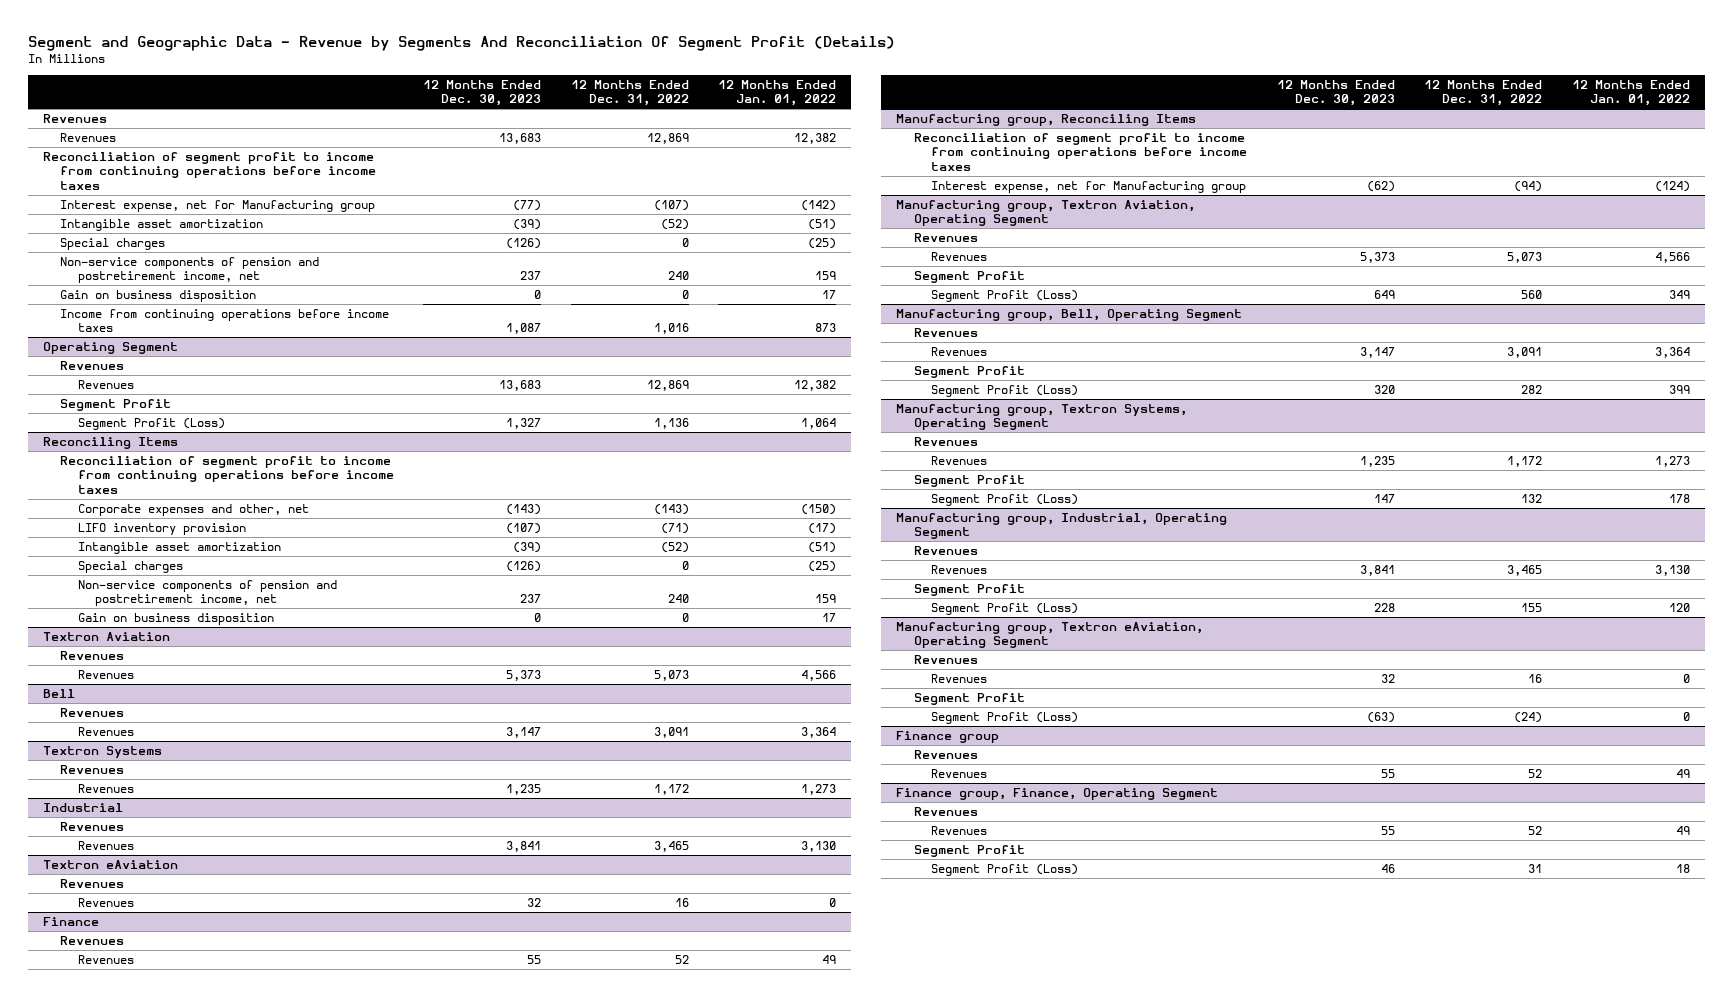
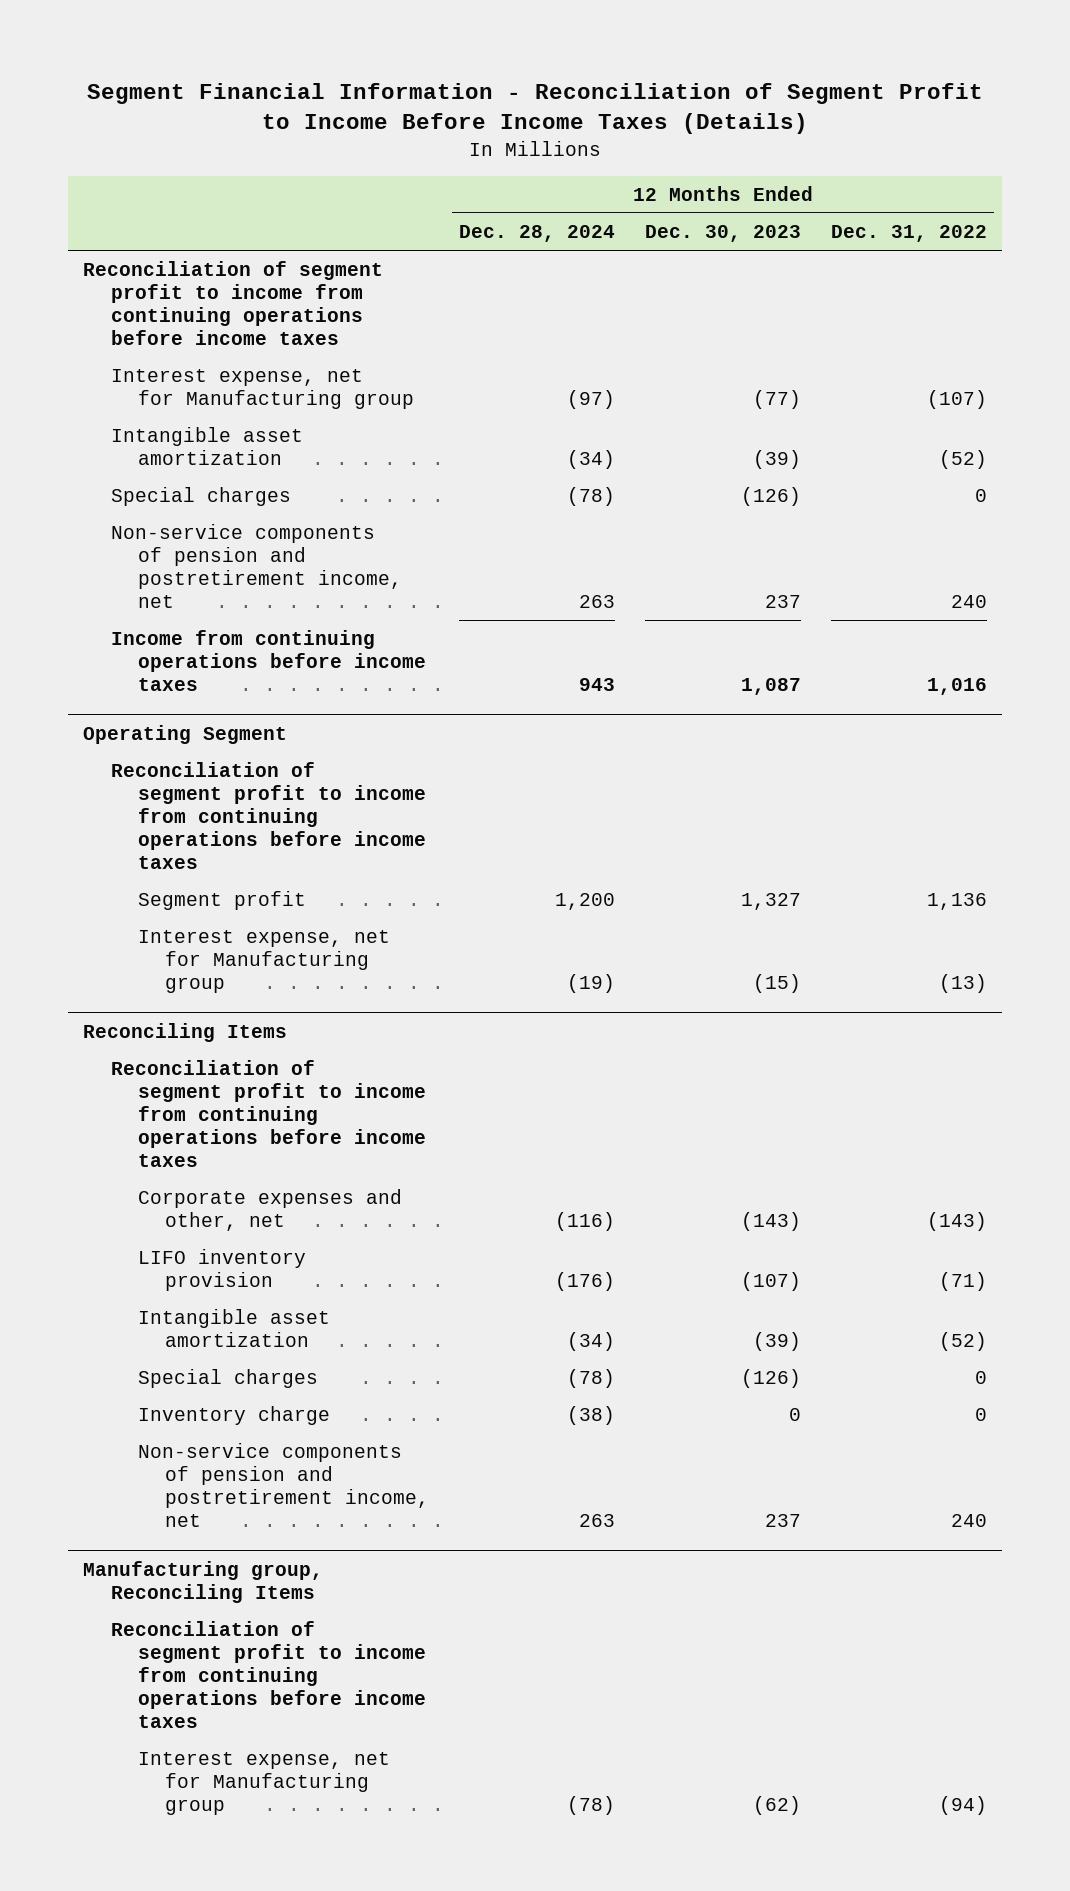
[27,35,895,51] Segment and Geographic Data - Revenue by Segments And Reconciliation Of Segment Profit (Details) -> [87,82,984,135] Segment Financial Information - Reconciliation of Segment Profit to Income Before Income Taxes (Details)
[718,79,837,107] 12 Months Ended Jan. 01, 2022 -> none
none -> [459,224,616,242] Dec. 28, 2024
[42,114,107,124] Revenues -> none
[60,133,117,143] Revenues -> none
[60,290,257,303] Gain on business disposition -> none
[60,361,125,371] Revenues -> none
[77,380,134,390] Revenues -> none
[60,399,172,412] Segment Profit -> none
none -> [110,762,426,869] Reconciliation of segment profit to income from continuing operations before income taxes
[77,418,225,431] Segment Profit (Loss) -> [137,891,306,911] Segment profit
none -> [137,930,390,993] Interest expense, net for Manufacturing group
none -> [137,1406,330,1426] Inventory charge
[77,613,274,626] Gain on business disposition -> none
[42,632,170,642] Textron Aviation -> none
[60,651,125,661] Revenues -> none
[77,670,134,680] Revenues -> none
[42,689,75,699] Bell -> none
[60,708,125,718] Revenues -> none
[77,727,134,737] Revenues -> none
[42,746,162,759] Textron Systems -> none
[60,765,125,775] Revenues -> none
[77,784,134,794] Revenues -> none
[42,803,123,813] Industrial -> none
[60,822,125,832] Revenues -> none
[77,841,134,851] Revenues -> none
[42,860,178,870] Textron eAviation -> none
[60,879,125,889] Revenues -> none
[77,898,134,908] Revenues -> none
[42,917,99,927] Finance -> none
[60,936,125,946] Revenues -> none
[77,955,134,965] Revenues -> none
[896,200,1196,227] Manufacturing group, Textron Aviation, Operating Segment -> none
[913,233,978,243] Revenues -> none
[931,252,988,262] Revenues -> none
[913,271,1025,284] Segment Profit -> none
[931,290,1079,303] Segment Profit (Loss) -> none
[896,309,1243,322] Manufacturing group, Bell, Operating Segment -> none
[913,328,978,338] Revenues -> none
[931,347,988,357] Revenues -> none
[913,366,1025,379] Segment Profit -> none
[931,385,1079,398] Segment Profit (Loss) -> none
[896,404,1188,431] Manufacturing group, Textron Systems, Operating Segment -> none
[913,437,978,447] Revenues -> none
[931,456,988,466] Revenues -> none
[913,475,1025,488] Segment Profit -> none
[931,494,1079,507] Segment Profit (Loss) -> none
[896,513,1228,540] Manufacturing group, Industrial, Operating Segment -> none
[913,546,978,556] Revenues -> none
[931,565,988,575] Revenues -> none
[913,584,1025,597] Segment Profit -> none
[931,603,1079,616] Segment Profit (Loss) -> none
[896,622,1204,649] Manufacturing group, Textron eAviation, Operating Segment -> none
[913,655,978,665] Revenues -> none
[931,674,988,684] Revenues -> none
[913,693,1025,706] Segment Profit -> none
[931,712,1079,725] Segment Profit (Loss) -> none
[896,731,1000,744] Finance group -> none
[913,750,978,760] Revenues -> none
[931,769,988,779] Revenues -> none
[896,788,1219,801] Finance group, Finance, Operating Segment -> none
[913,807,978,817] Revenues -> none
[931,826,988,836] Revenues -> none
[913,845,1025,858] Segment Profit -> none
[931,864,1079,877] Segment Profit (Loss) -> none

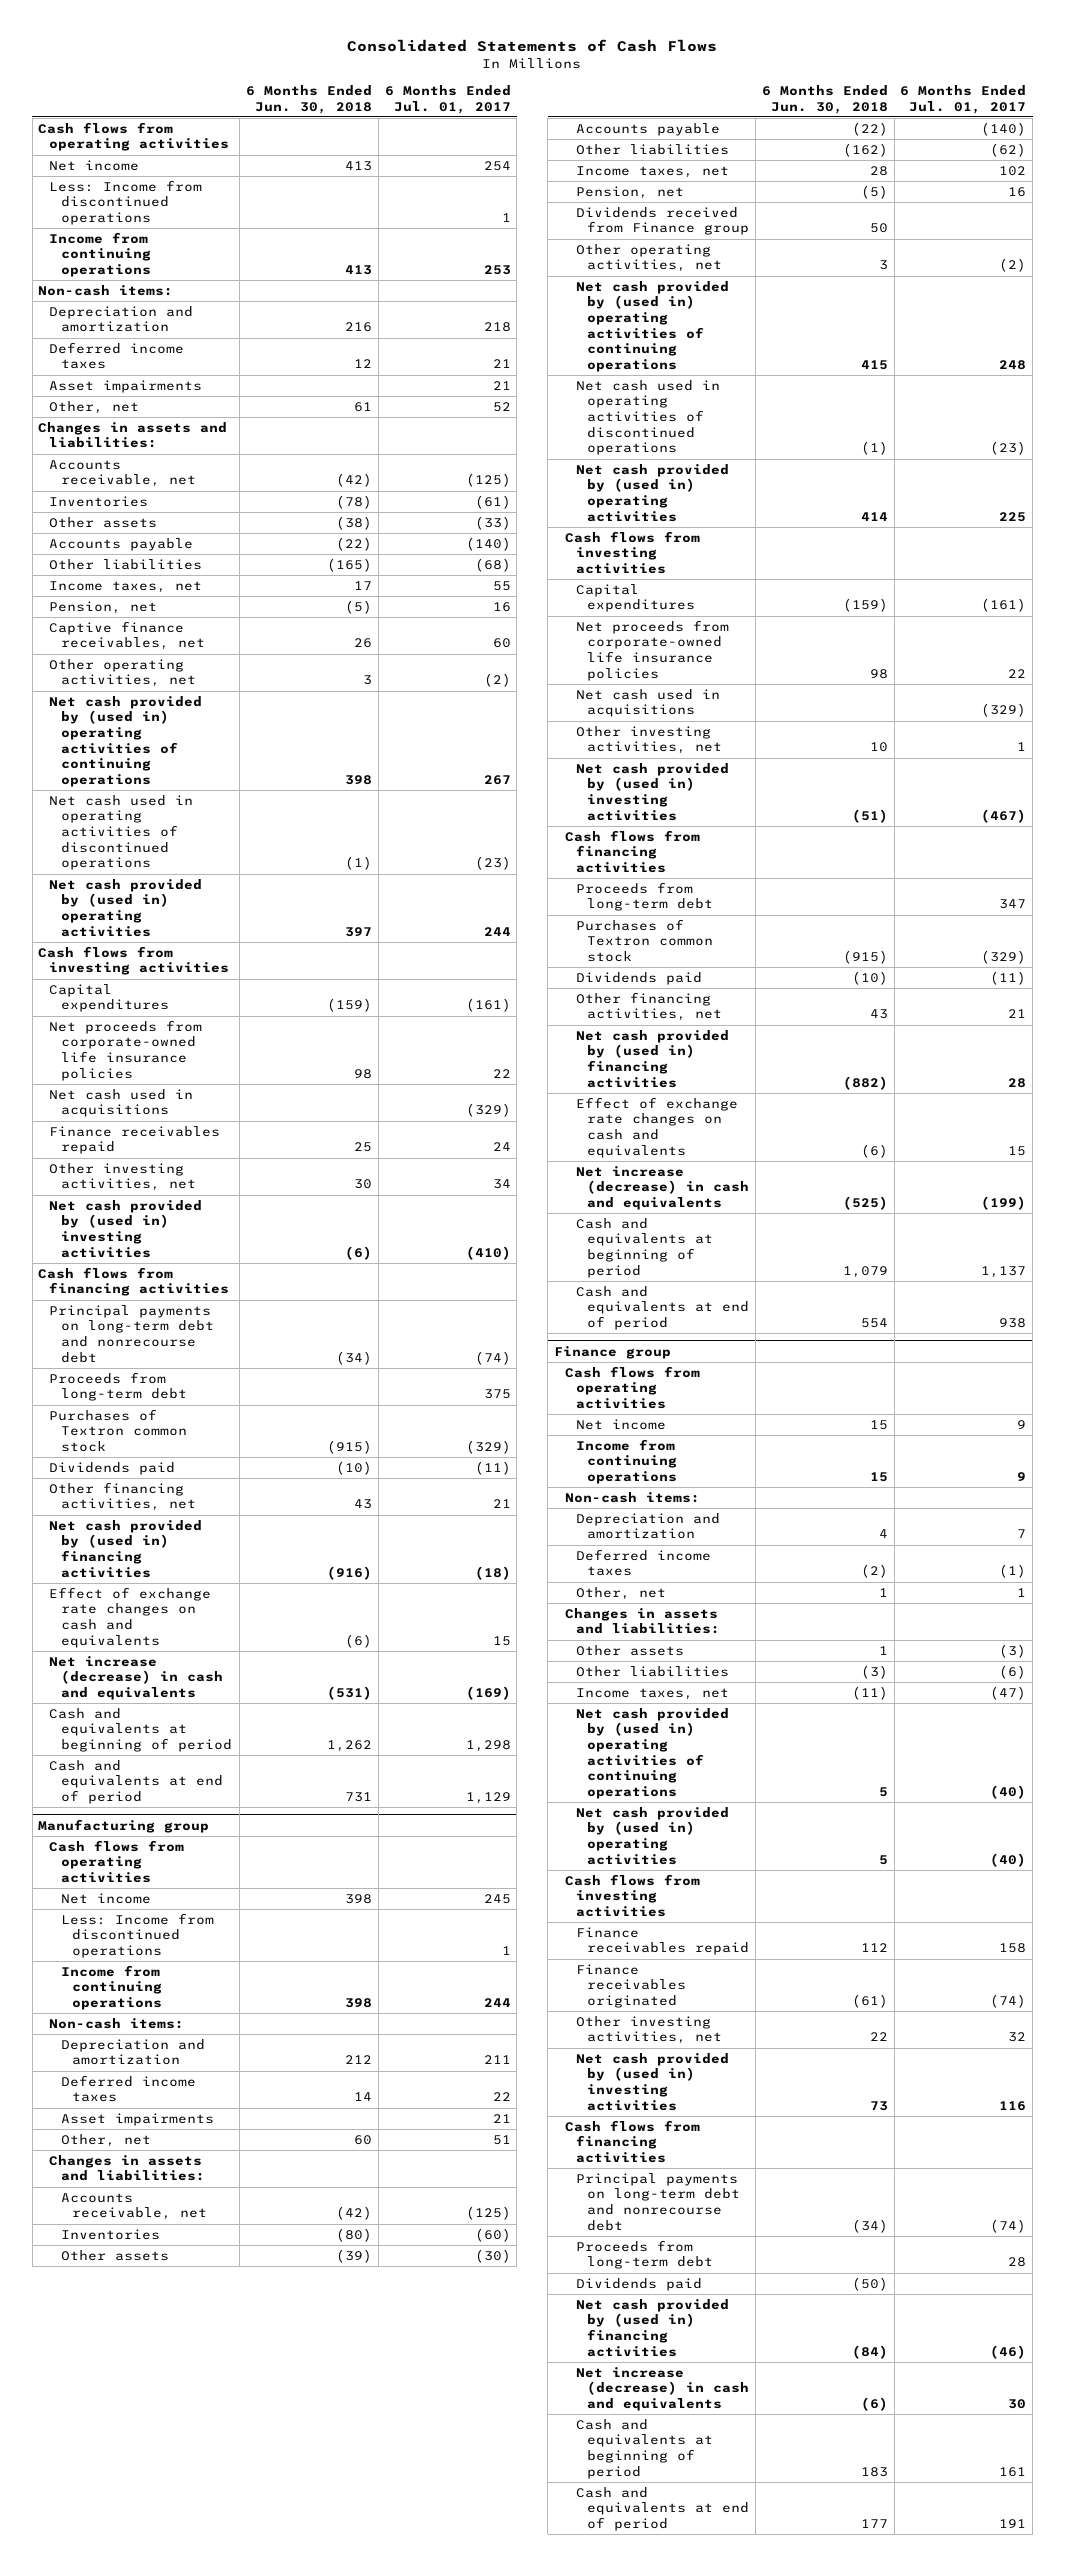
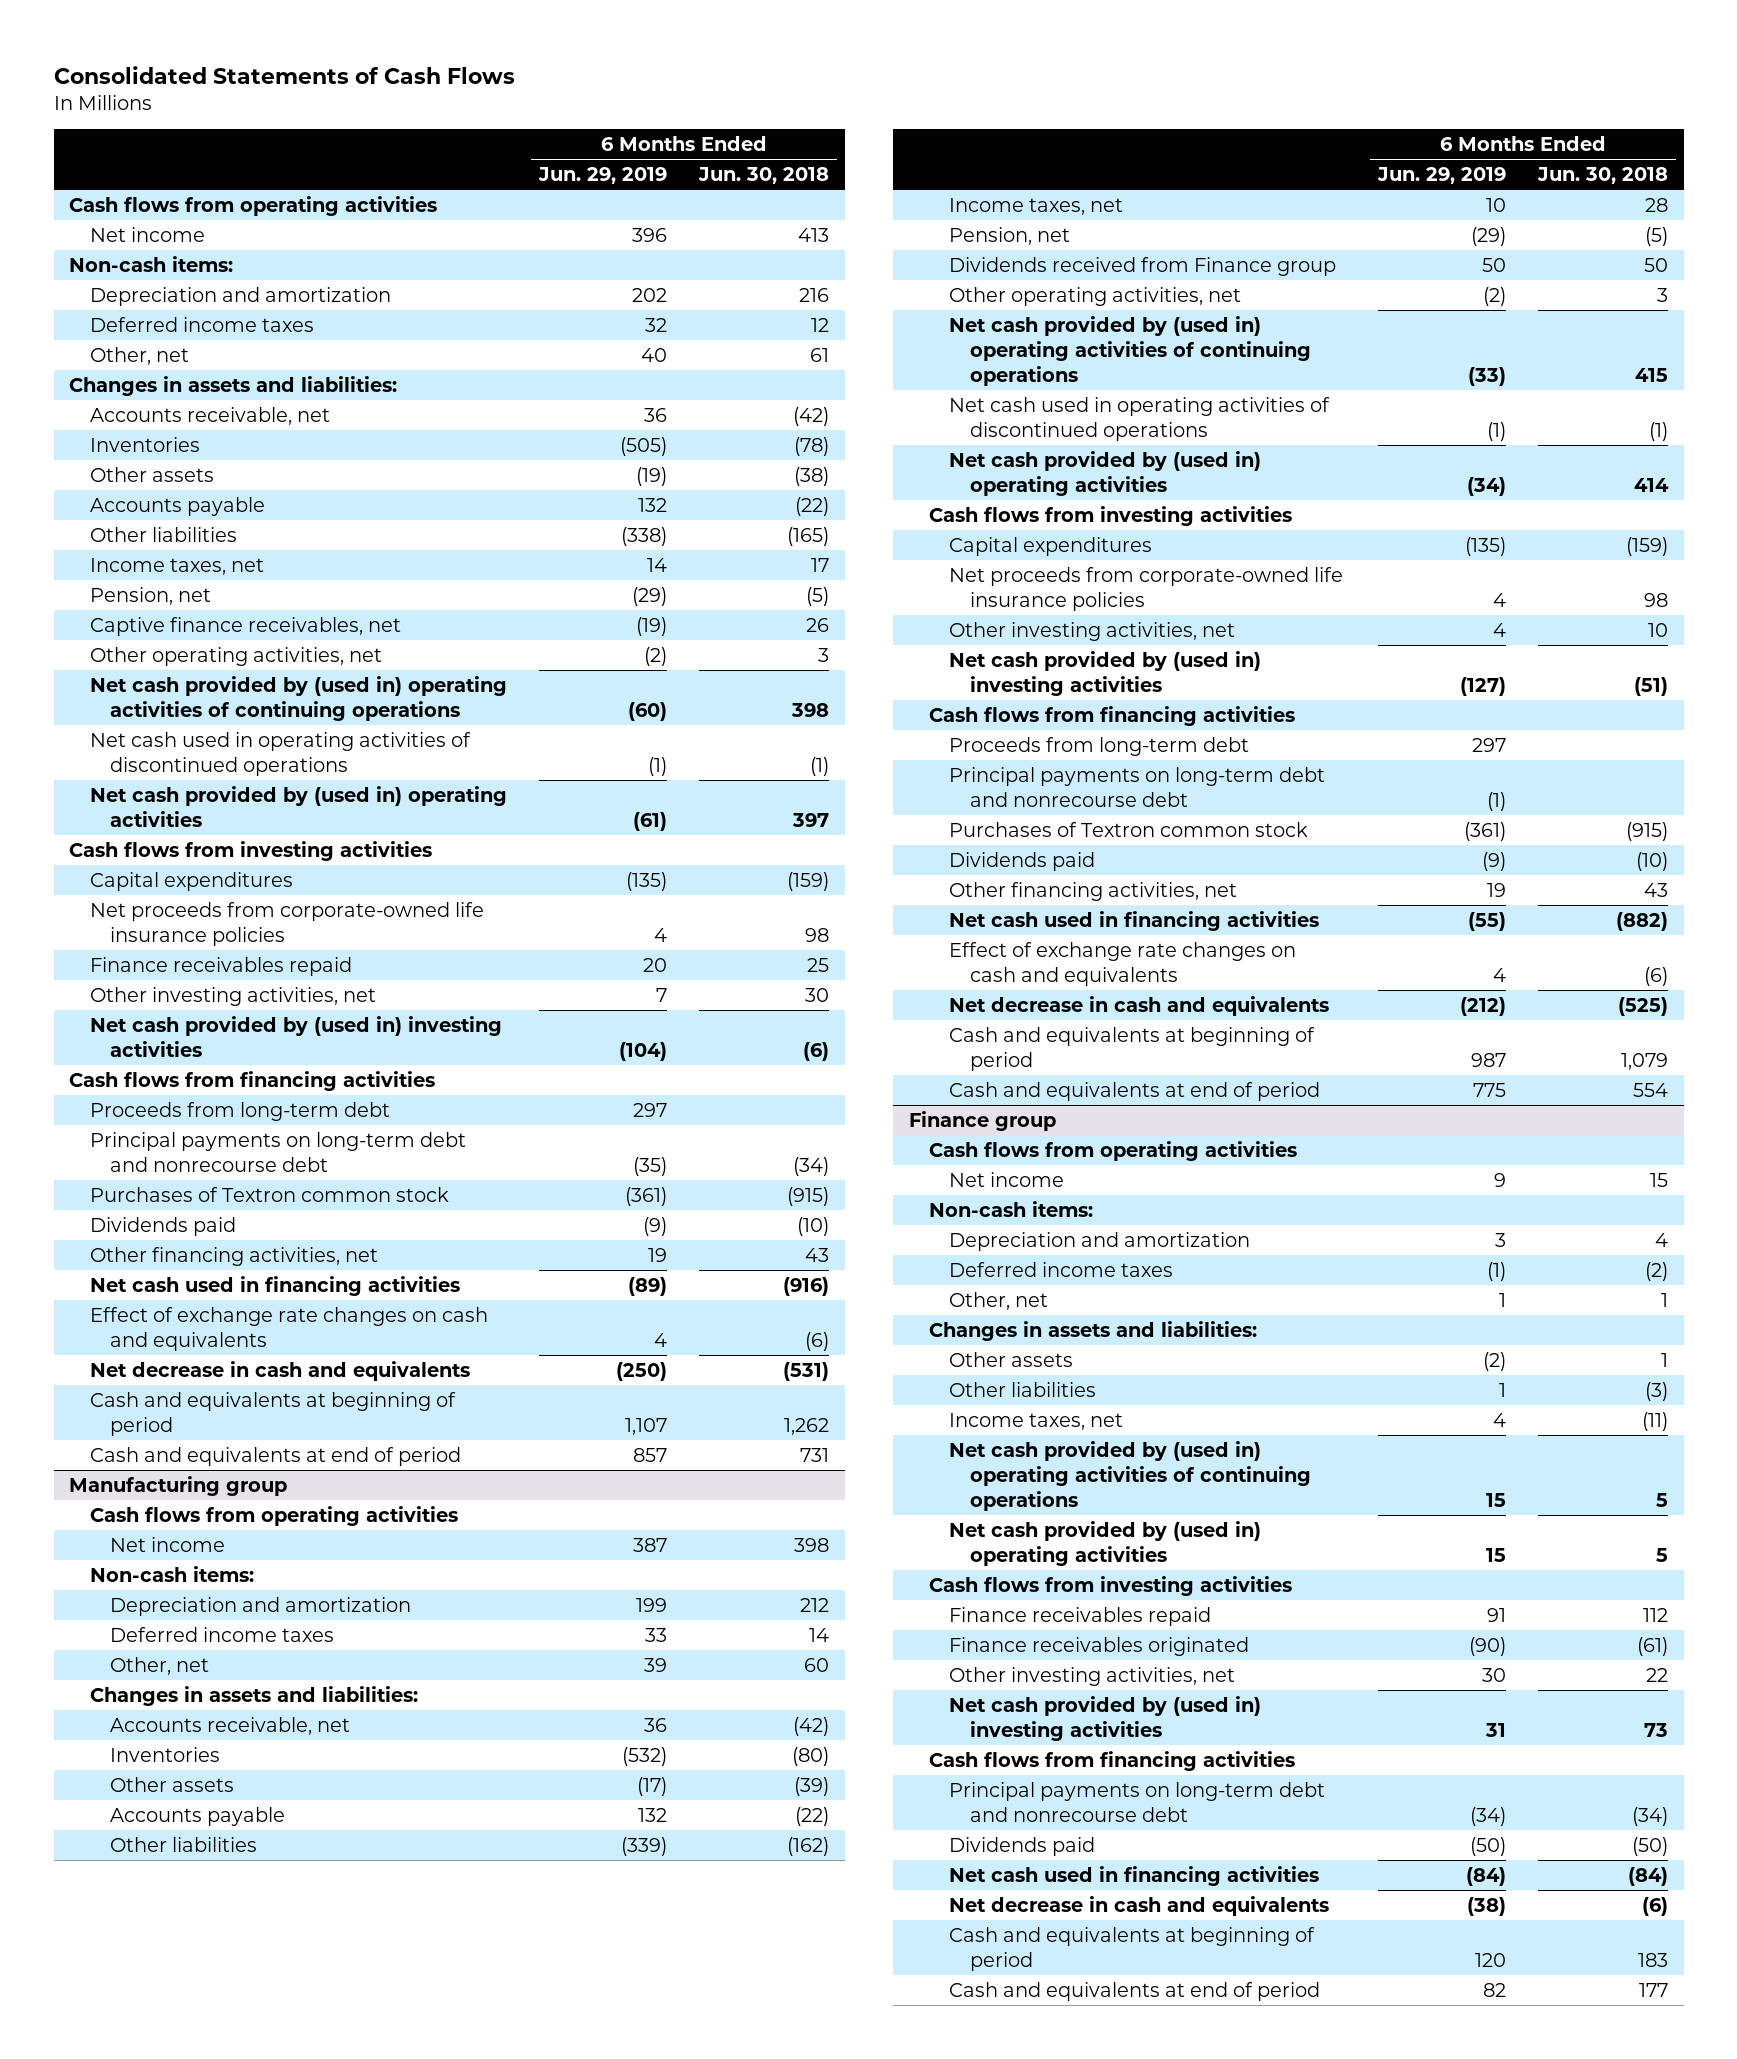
[384,84,511,114] 6 Months Ended Jul. 01, 2017 -> none
none -> [537,167,667,185] Jun. 29, 2019
[49,179,203,226] Less: Income from discontinued operations -> none
[49,231,151,278] Income from continuing operations -> none
[49,379,203,393] Asset impairments -> none
[49,1088,194,1118] Net cash used in acquisitions -> none
[49,1304,214,1363] Principal payments on long-term debt and nonrecourse debt -> [89,1131,466,1172] Principal payments on long-term debt and nonrecourse debt
[49,1519,203,1578] Net cash provided by (used in) financing activities -> [89,1275,460,1296] Net cash used in financing activities
[49,1655,223,1701] Net increase (decrease) in cash and equivalents -> [89,1360,470,1381] Net decrease in cash and equivalents
[60,1912,214,1959] Less: Income from discontinued operations -> none
[60,1964,162,2011] Income from continuing operations -> none
[60,2112,214,2126] Asset impairments -> none
[576,688,721,718] Net cash used in acquisitions -> none
none -> [949,766,1326,807] Principal payments on long-term debt and nonrecourse debt
[576,1029,730,1088] Net cash provided by (used in) financing activities -> [949,910,1320,931] Net cash used in financing activities
[576,1165,750,1211] Net increase (decrease) in cash and equivalents -> [949,995,1330,1016] Net decrease in cash and equivalents
[576,1438,678,1485] Income from continuing operations -> none
[576,2239,714,2270] Proceeds from long-term debt -> none
[576,2298,730,2357] Net cash provided by (used in) financing activities -> [949,1865,1320,1886] Net cash used in financing activities
[576,2366,750,2412] Net increase (decrease) in cash and equivalents -> [949,1895,1330,1916] Net decrease in cash and equivalents

